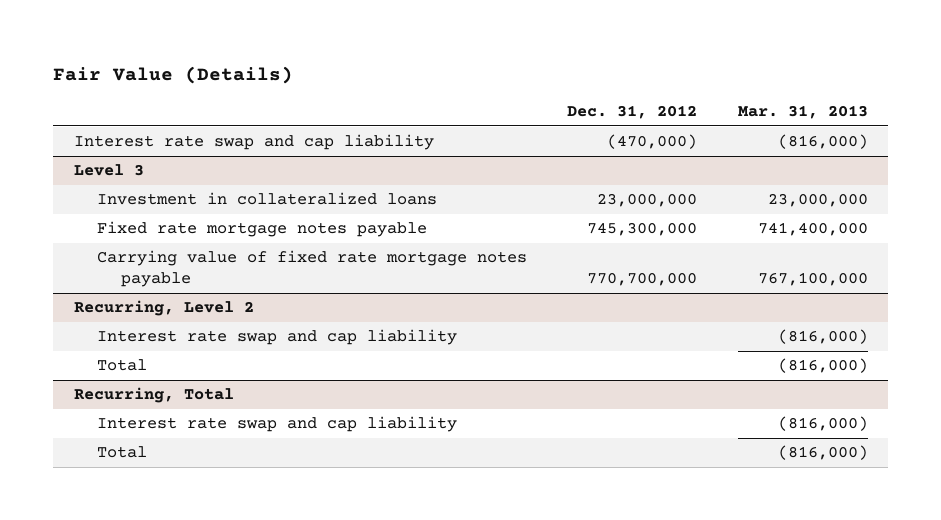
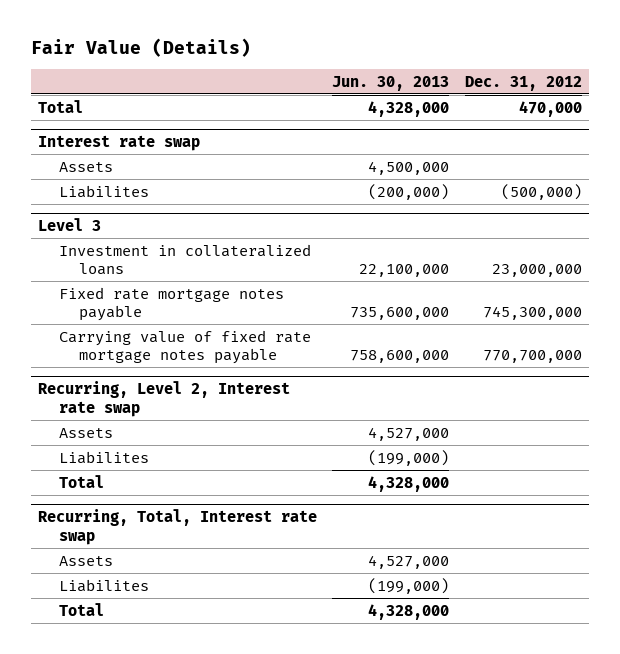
[737,105,868,120] Mar. 31, 2013 -> none
none -> [332,75,450,91] Jun. 30, 2013
[73,134,434,151] Interest rate swap and cap liability -> none
none -> [38,99,84,113] Total
none -> [38,134,201,151] Interest rate swap
none -> [58,161,113,172] Assets
none -> [58,184,149,198] Liabilites
[73,300,254,317] Recurring, Level 2 -> [38,380,291,417] Recurring, Level 2, Interest rate swap
none -> [58,427,113,438] Assets
[97,329,458,346] Interest rate swap and cap liability -> [58,450,149,464] Liabilites
[73,387,234,404] Recurring, Total -> [38,508,318,545] Recurring, Total, Interest rate swap
none -> [58,555,113,566] Assets
[97,416,458,433] Interest rate swap and cap liability -> [58,578,149,592] Liabilites

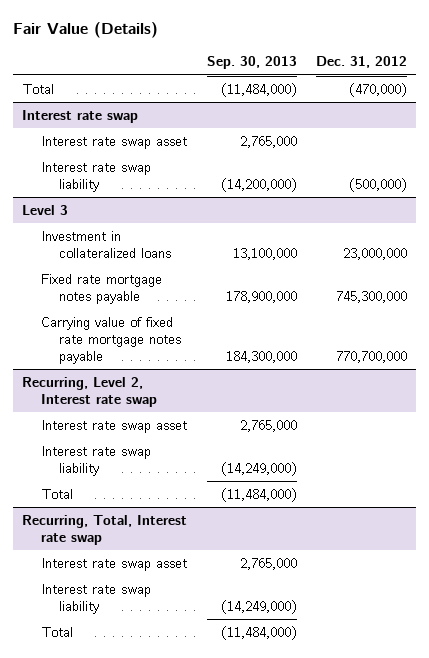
[332,75,450,91] Jun. 30, 2013 -> none
none -> [206,56,297,70] Sep. 30, 2013
[518,100,582,117] 470,000 -> [348,83,407,98] (470,000)
[58,161,113,172] Assets -> [40,136,187,150] Interest rate swap asset
[58,184,149,198] Liabilites -> [40,162,151,193] Interest rate swap liability
[58,427,113,438] Assets -> [40,420,187,434] Interest rate swap asset
[58,450,149,464] Liabilites -> [40,446,151,477] Interest rate swap liability
[58,555,113,566] Assets -> [40,558,187,572] Interest rate swap asset
[58,578,149,592] Liabilites -> [40,584,151,615] Interest rate swap liability

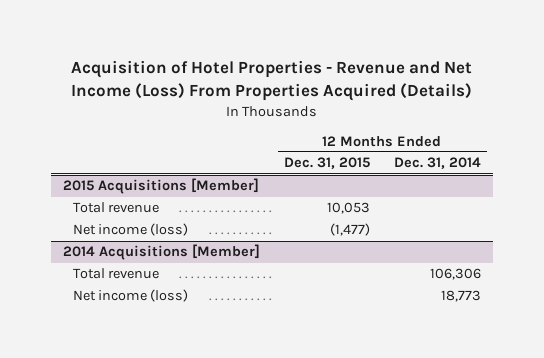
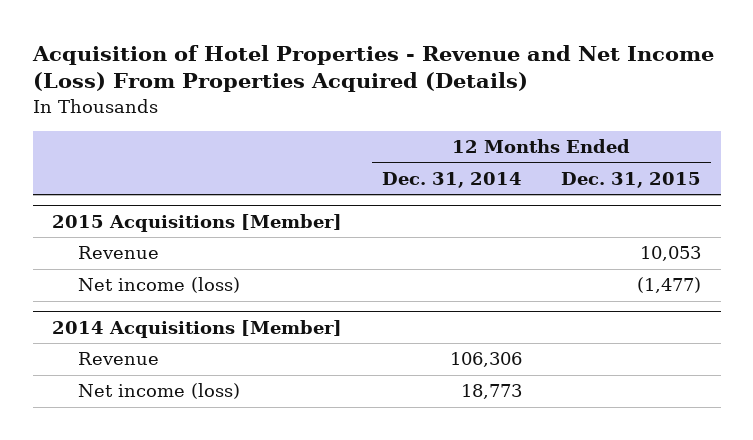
[73,202,160,214] Total revenue -> [78,246,160,260] Revenue
[73,268,160,280] Total revenue -> [78,352,160,366] Revenue

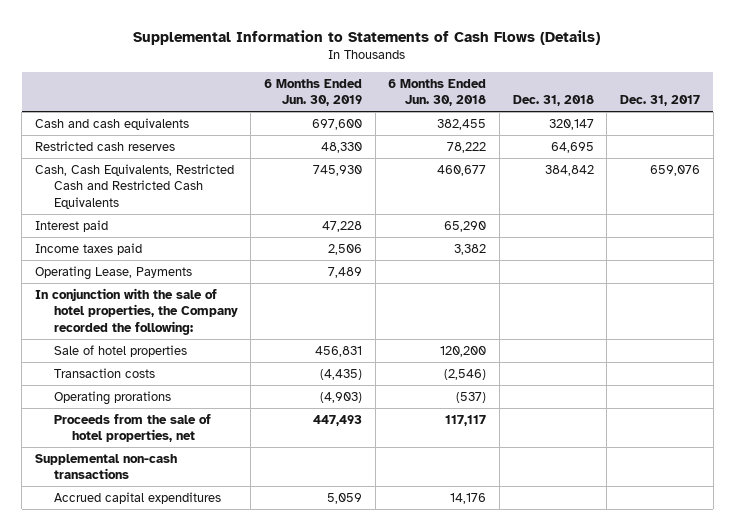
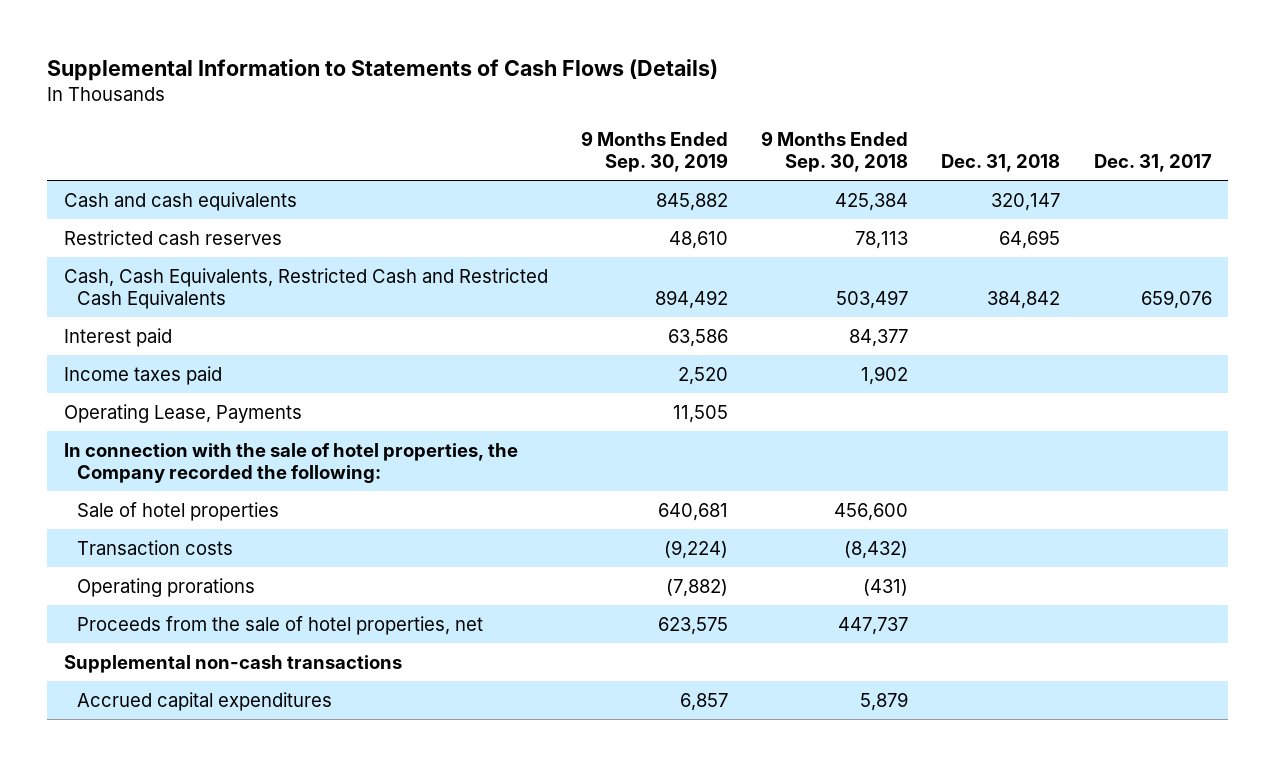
[263,78,362,107] 6 Months Ended Jun. 30, 2019 -> none
[388,78,487,107] 6 Months Ended Jun. 30, 2018 -> none
none -> [581,130,729,173] 9 Months Ended Sep. 30, 2019
none -> [761,130,909,173] 9 Months Ended Sep. 30, 2018
[34,287,238,336] In conjunction with the sale of hotel properties, the Company recorded the following: -> [63,442,518,484] In connection with the sale of hotel properties, the Company recorded the following:

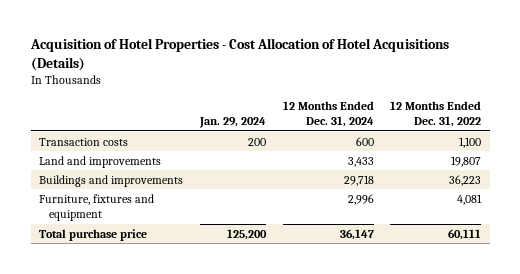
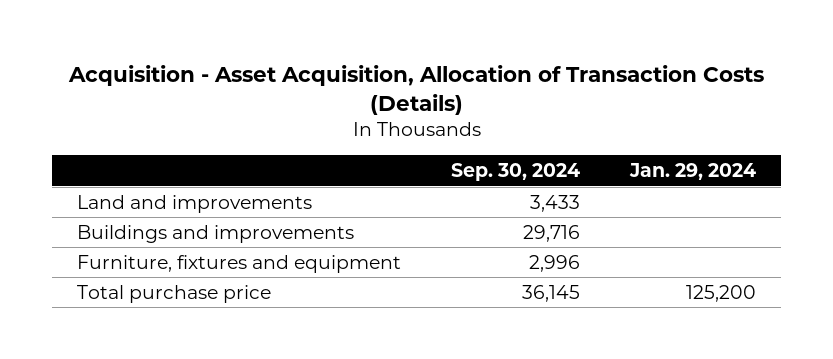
[29,38,449,71] Acquisition of Hotel Properties - Cost Allocation of Hotel Acquisitions (Details) -> [67,64,764,115] Acquisition - Asset Acquisition, Allocation of Transaction Costs (Details)
[282,100,374,128] 12 Months Ended Dec. 31, 2024 -> none
[390,100,482,128] 12 Months Ended Dec. 31, 2022 -> none
none -> [451,163,581,182] Sep. 30, 2024
[39,137,129,146] Transaction costs -> none

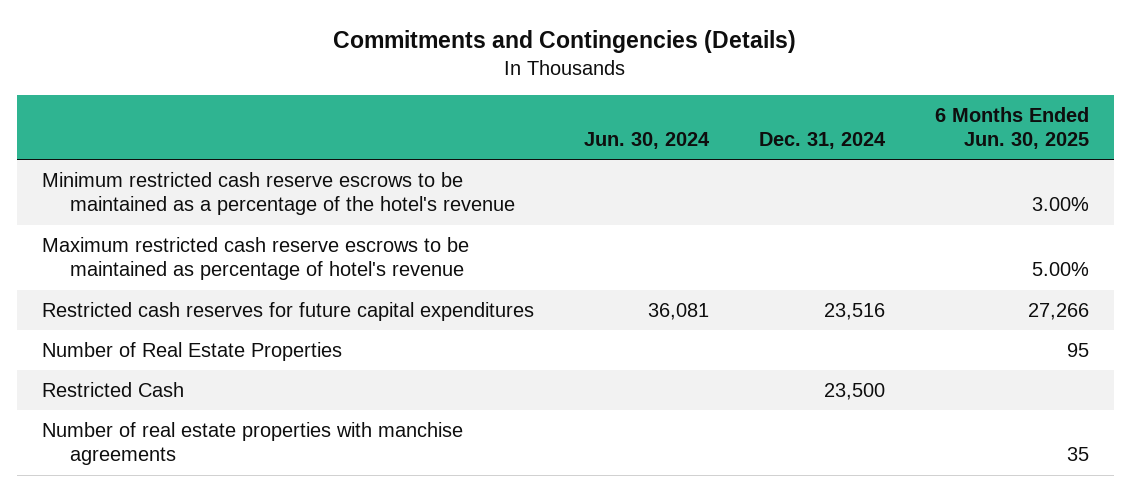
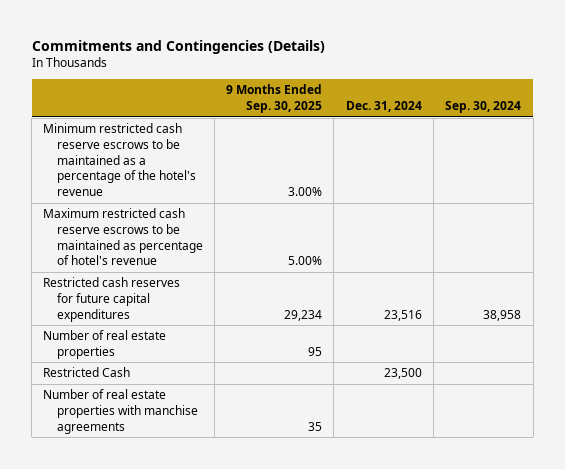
[584,132,711,150] Jun. 30, 2024 -> none
[934,106,1089,150] 6 Months Ended Jun. 30, 2025 -> none
none -> [226,84,323,114] 9 Months Ended Sep. 30, 2025
none -> [445,101,522,114] Sep. 30, 2024
[42,341,343,361] Number of Real Estate Properties -> [43,330,167,359] Number of real estate properties

